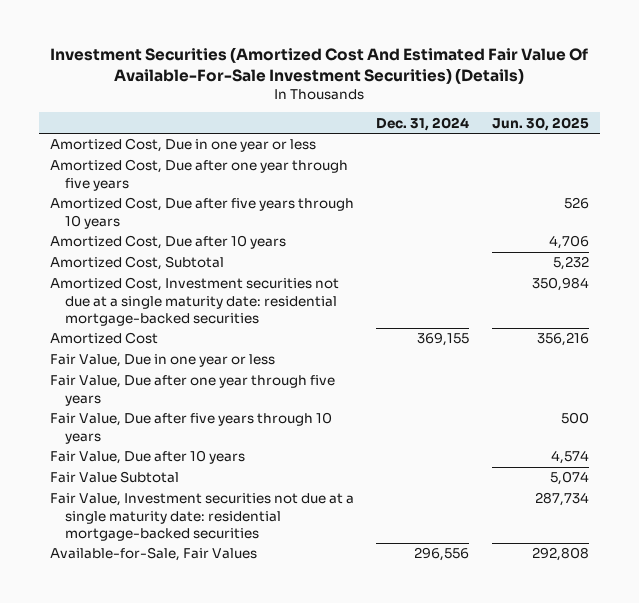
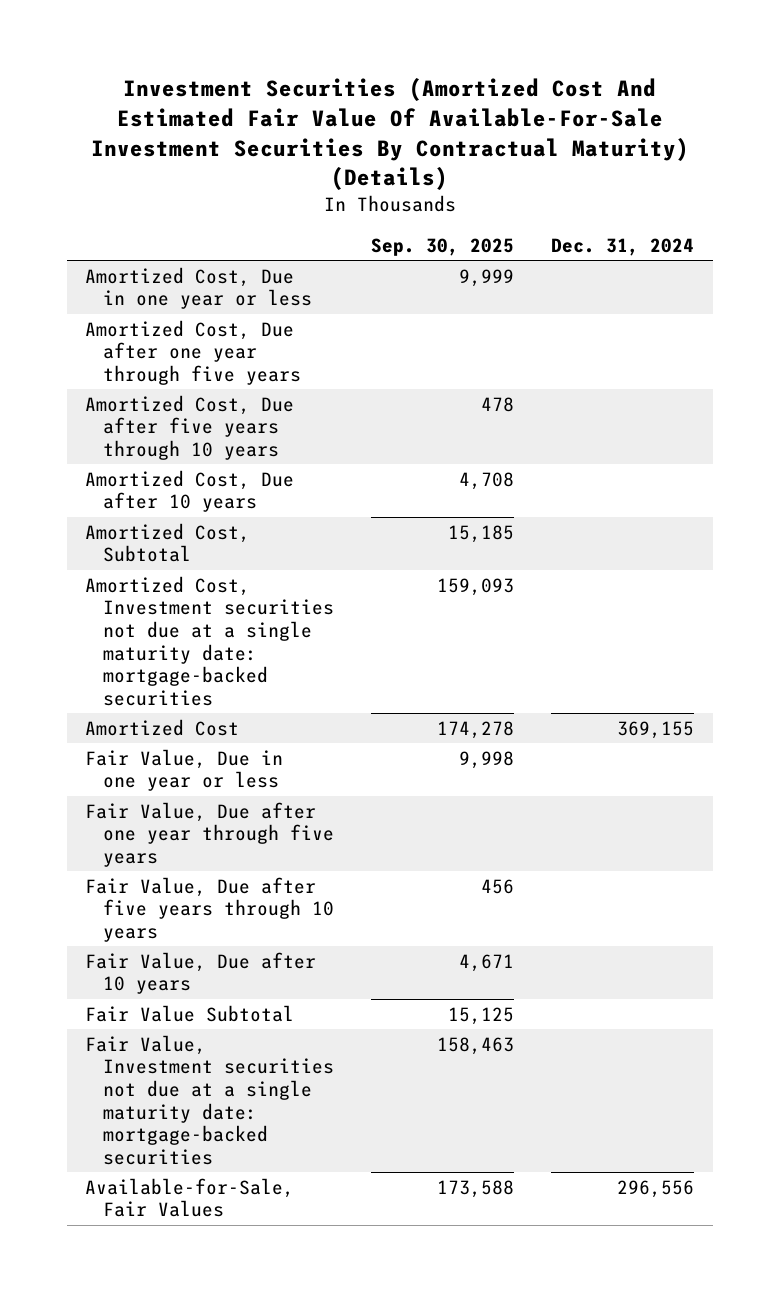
[50,46,589,84] Investment Securities (Amortized Cost And Estimated Fair Value Of Available-For-Sale Investment Securities) (Details) -> [90,78,689,191] Investment Securities (Amortized Cost And Estimated Fair Value Of Available-For-Sale Investment Securities By Contractual Maturity) (Details)
[491,116,589,131] Jun. 30, 2025 -> none
none -> [371,237,515,256] Sep. 30, 2025
[49,277,339,326] Amortized Cost, Investment securities not due at a single maturity date: residential mortgage-backed securities -> [85,575,334,706] Amortized Cost, Investment securities not due at a single maturity date: mortgage-backed securities
[49,493,354,541] Fair Value, Investment securities not due at a single maturity date: residential mortgage-backed securities -> [85,1034,334,1165] Fair Value, Investment securities not due at a single maturity date: mortgage-backed securities

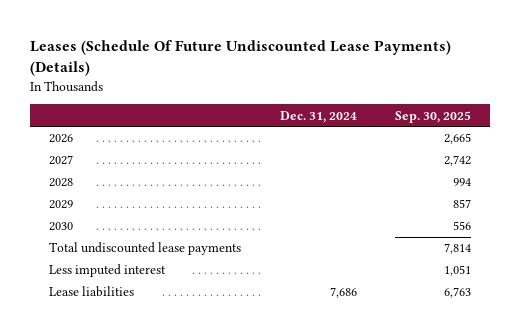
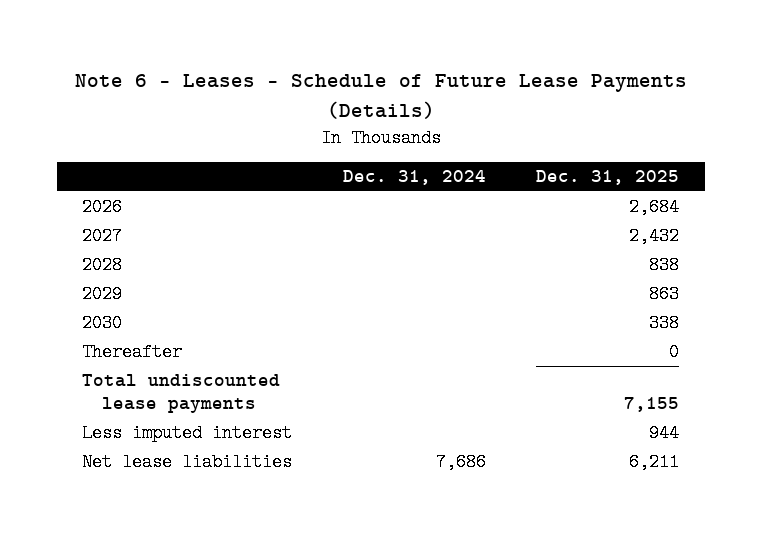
[30,40,452,77] Leases (Schedule Of Future Undiscounted Lease Payments) (Details) -> [74,73,687,119] Note 6 - Leases - Schedule of Future Lease Payments (Details)
[395,110,472,123] Sep. 30, 2025 -> none
none -> [536,170,680,186] Dec. 31, 2025
none -> [81,343,182,362] Thereafter
[49,286,135,298] Lease liabilities -> [81,453,292,472] Net lease liabilities

